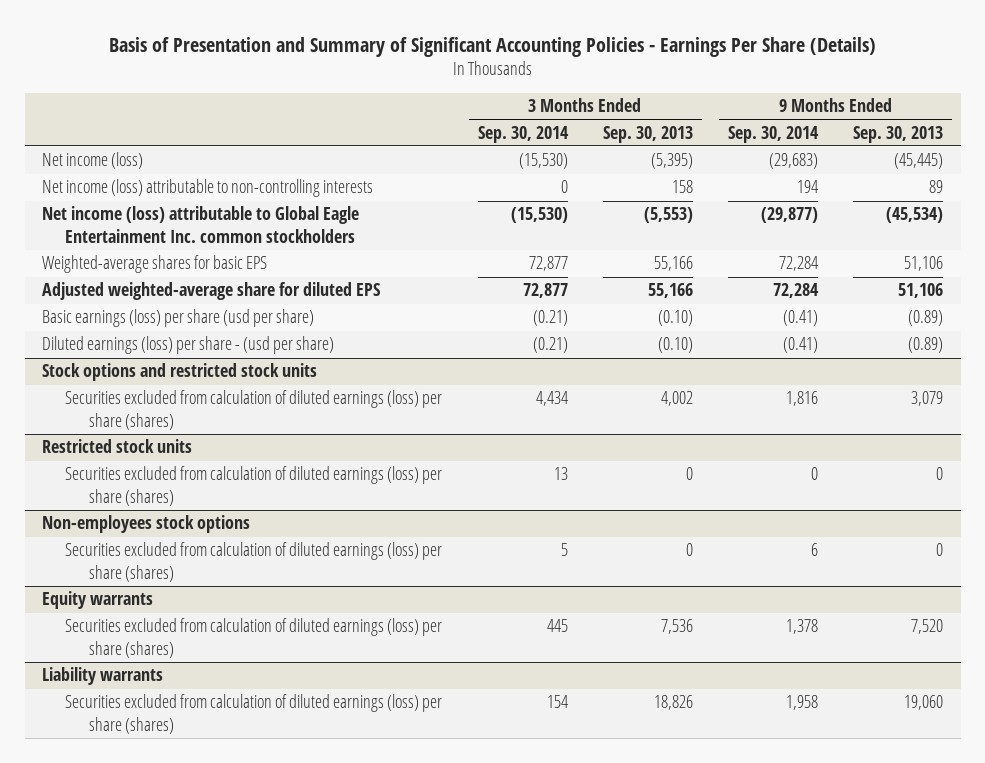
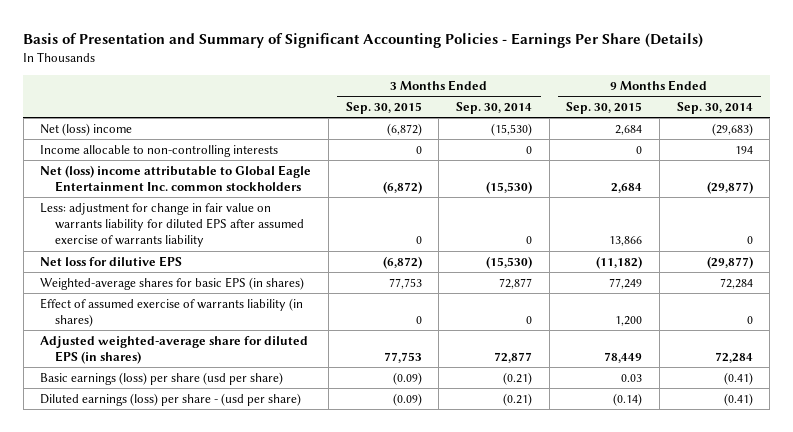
[602,125,693,143] Sep. 30, 2013 -> none
[853,125,944,143] Sep. 30, 2013 -> none
none -> [345,102,422,115] Sep. 30, 2015
none -> [566,102,643,115] Sep. 30, 2015
[42,152,144,170] Net income (loss) -> [40,122,133,136] Net (loss) income
[42,179,374,198] Net income (loss) attributable to non-controlling interests -> [40,144,279,157] Income allocable to non-controlling interests
[42,206,360,243] Net income (loss) attributable to Global Eagle Entertainment Inc. common stockholders -> [40,164,312,193] Net (loss) income attributable to Global Eagle Entertainment Inc. common stockholders
none -> [40,202,304,248] Less: adjustment for change in fair value on warrants liability for diluted EPS after assumed exercise of warrants liability
none -> [40,255,183,267] Net loss for dilutive EPS
[42,255,268,274] Weighted-average shares for basic EPS -> [40,276,305,290] Weighted-average shares for basic EPS (in shares)
none -> [40,297,304,328] Effect of assumed exercise of warrants liability (in shares)
[42,282,381,301] Adjusted weighted-average share for diluted EPS -> [40,335,309,365] Adjusted weighted-average share for diluted EPS (in shares)
[42,363,318,382] Stock options and restricted stock units -> none
[65,390,443,430] Securities excluded from calculation of diluted earnings (loss) per share (shares) -> none
[42,439,193,454] Restricted stock units -> none
[65,466,443,506] Securities excluded from calculation of diluted earnings (loss) per share (shares) -> none
[42,515,251,534] Non-employees stock options -> none
[65,542,443,582] Securities excluded from calculation of diluted earnings (loss) per share (shares) -> none
[42,591,154,610] Equity warrants -> none
[65,618,443,658] Securities excluded from calculation of diluted earnings (loss) per share (shares) -> none
[42,667,164,686] Liability warrants -> none
[65,694,443,734] Securities excluded from calculation of diluted earnings (loss) per share (shares) -> none

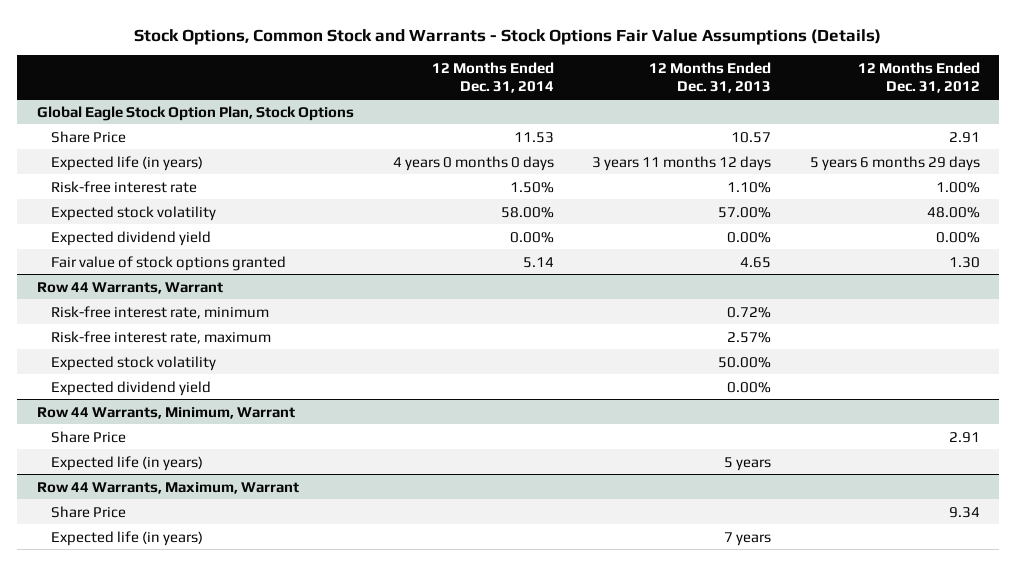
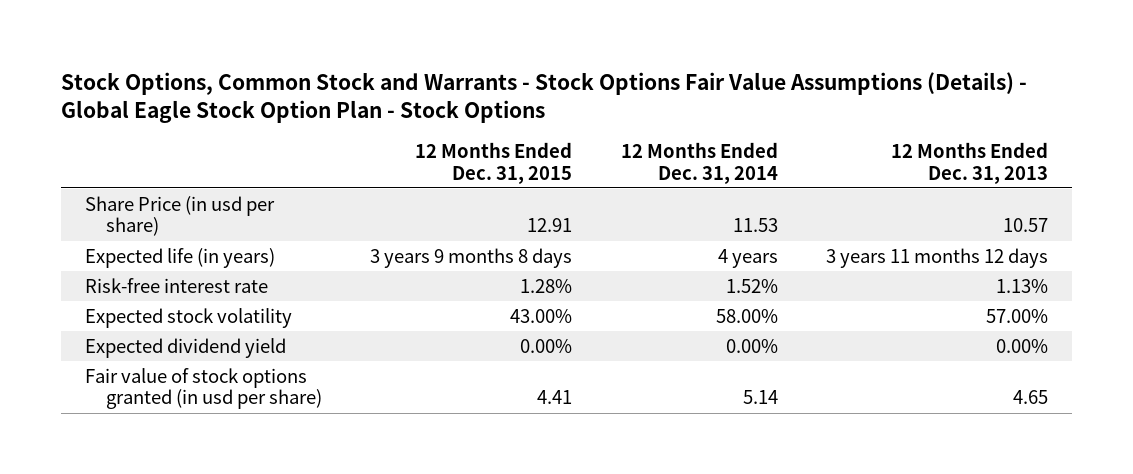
[134,28,882,45] Stock Options, Common Stock and Warrants - Stock Options Fair Value Assumptions (Details) -> [61,71,1028,124] Stock Options, Common Stock and Warrants - Stock Options Fair Value Assumptions (Details) - Global Eagle Stock Option Plan - Stock Options
[858,62,981,93] 12 Months Ended Dec. 31, 2012 -> none
none -> [415,142,573,184] 12 Months Ended Dec. 31, 2015
[36,105,354,121] Global Eagle Stock Option Plan, Stock Options -> none
[51,130,127,143] Share Price -> [85,195,276,237] Share Price (in usd per share)
[392,155,554,171] 4 years 0 months 0 days -> [717,248,778,268] 4 years
[509,181,554,193] 1.50% -> [725,278,778,293] 1.52%
[727,181,772,193] 1.10% -> [995,278,1048,293] 1.13%
[36,281,223,294] Row 44 Warrants, Warrant -> none
[51,305,270,319] Risk-free interest rate, minimum -> none
[51,330,272,344] Risk-free interest rate, maximum -> none
[51,355,217,371] Expected stock volatility -> none
[51,380,212,396] Expected dividend yield -> none
[36,406,295,419] Row 44 Warrants, Minimum, Warrant -> none
[51,430,127,443] Share Price -> none
[51,455,204,471] Expected life (in years) -> none
[36,481,299,494] Row 44 Warrants, Maximum, Warrant -> none
[51,505,127,518] Share Price -> none
[51,530,204,546] Expected life (in years) -> none
[51,255,287,271] Fair value of stock options granted -> [85,367,322,410] Fair value of stock options granted (in usd per share)

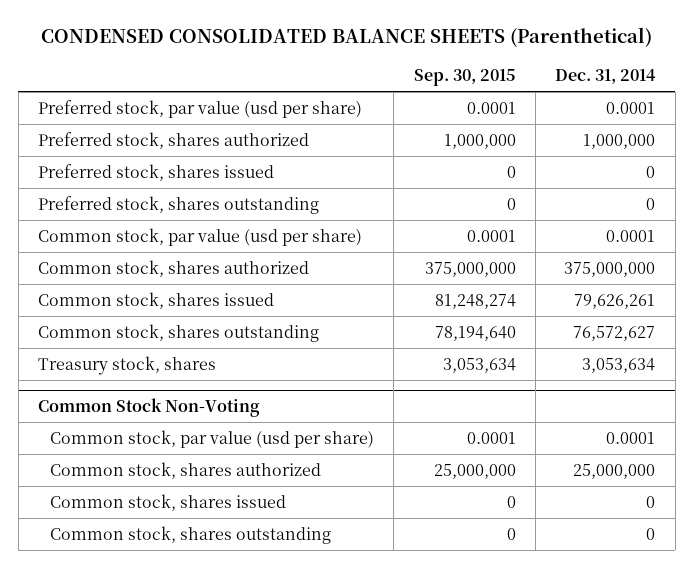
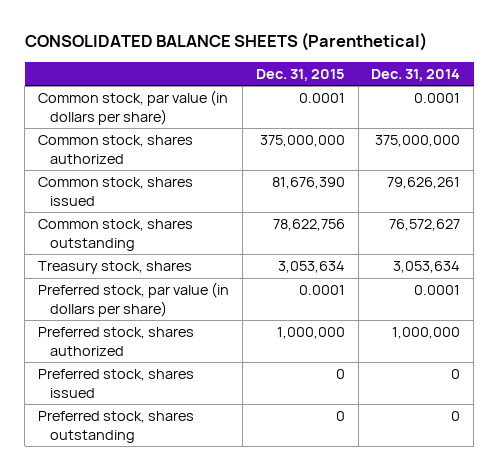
[40,27,652,48] CONDENSED CONSOLIDATED BALANCE SHEETS (Parenthetical) -> [24,32,427,52] CONSOLIDATED BALANCE SHEETS (Parenthetical)
[413,69,516,87] Sep. 30, 2015 -> none
none -> [255,68,345,81] Dec. 31, 2015
[38,99,363,118] Preferred stock, par value (usd per share) -> none
[38,227,363,246] Common stock, par value (usd per share) -> [38,90,229,125] Common stock, par value (in dollars per share)
[38,397,261,417] Common Stock Non-Voting -> none
[49,461,321,479] Common stock, shares authorized -> none
[49,493,286,511] Common stock, shares issued -> none
[49,525,331,544] Common stock, shares outstanding -> none
[49,429,374,448] Common stock, par value (usd per share) -> [38,282,230,317] Preferred stock, par value (in dollars per share)
[38,131,310,149] Preferred stock, shares authorized -> [38,327,195,356] Preferred stock, shares authorized
[38,163,275,181] Preferred stock, shares issued -> [38,369,195,398] Preferred stock, shares issued
[38,195,320,214] Preferred stock, shares outstanding -> [38,411,195,443] Preferred stock, shares outstanding

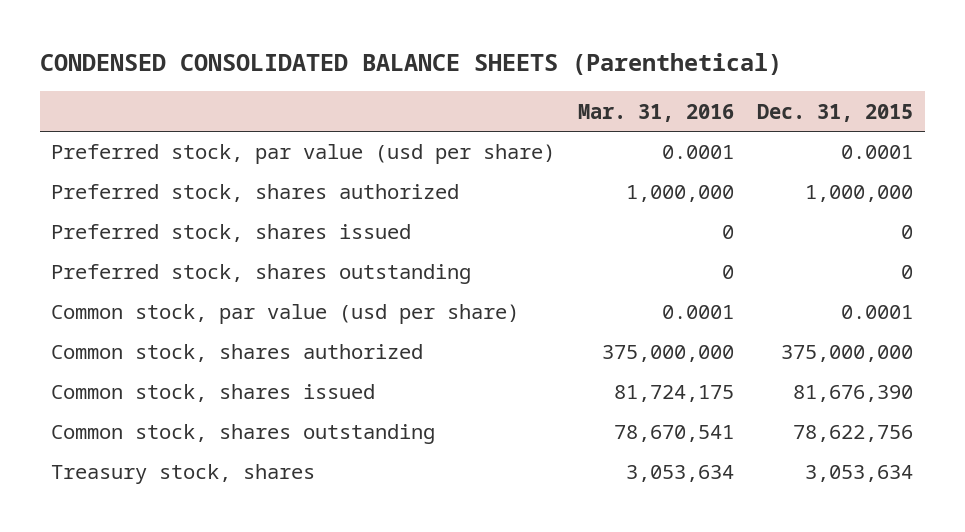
[24,32,427,52] CONSOLIDATED BALANCE SHEETS (Parenthetical) -> [39,53,782,76] CONDENSED CONSOLIDATED BALANCE SHEETS (Parenthetical)
[371,68,461,81] Dec. 31, 2014 -> none
none -> [578,103,735,122] Mar. 31, 2016
none -> [51,144,556,165] Preferred stock, par value (usd per share)
[38,327,195,356] Preferred stock, shares authorized -> [51,184,460,203] Preferred stock, shares authorized
[38,369,195,398] Preferred stock, shares issued -> [51,224,412,243] Preferred stock, shares issued
[38,411,195,443] Preferred stock, shares outstanding -> [51,264,472,285] Preferred stock, shares outstanding
[38,90,229,125] Common stock, par value (in dollars per share) -> [51,304,520,325] Common stock, par value (usd per share)
[38,282,230,317] Preferred stock, par value (in dollars per share) -> none

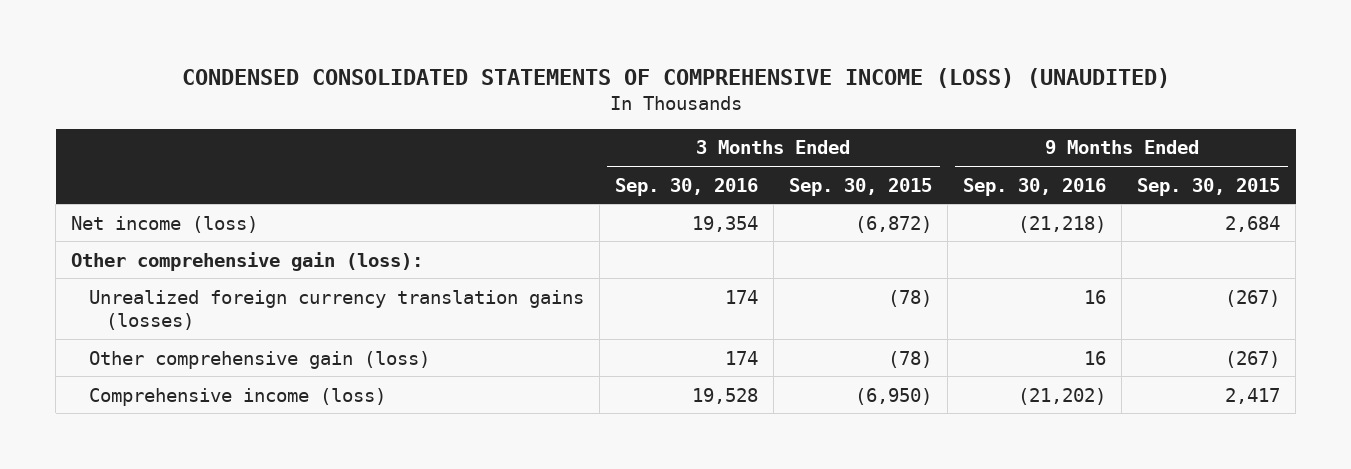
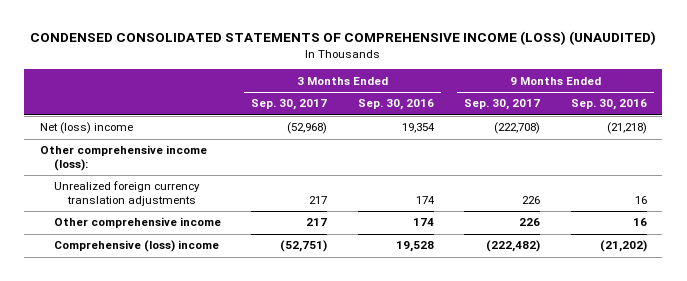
[788,177,932,196] Sep. 30, 2015 -> none
[1137,177,1281,196] Sep. 30, 2015 -> none
none -> [251,99,328,111] Sep. 30, 2017
none -> [464,99,541,111] Sep. 30, 2017
[71,215,259,233] Net income (loss) -> [39,122,133,135] Net (loss) income
[71,251,424,271] Other comprehensive gain (loss): -> [39,145,207,172] Other comprehensive income (loss):
[88,289,584,331] Unrealized foreign currency translation gains (losses) -> [53,181,200,207] Unrealized foreign currency translation adjustments
[88,350,430,369] Other comprehensive gain (loss) -> [53,217,221,229] Other comprehensive income
[88,387,386,406] Comprehensive income (loss) -> [53,240,219,253] Comprehensive (loss) income

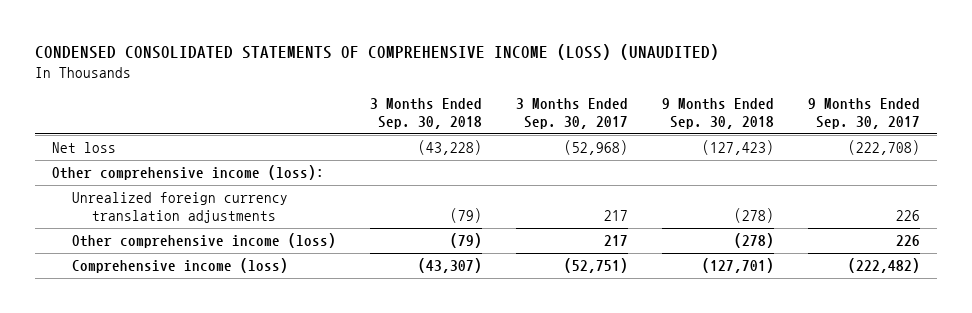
[357,99,434,111] Sep. 30, 2016 -> none
[570,99,647,111] Sep. 30, 2016 -> none
none -> [370,98,483,129] 3 Months Ended Sep. 30, 2018
none -> [662,98,775,129] 9 Months Ended Sep. 30, 2018
[39,122,133,135] Net (loss) income -> [52,142,117,154] Net loss
[53,217,221,229] Other comprehensive income -> [72,233,337,249] Other comprehensive income (loss)
[53,240,219,253] Comprehensive (loss) income -> [72,258,289,274] Comprehensive income (loss)

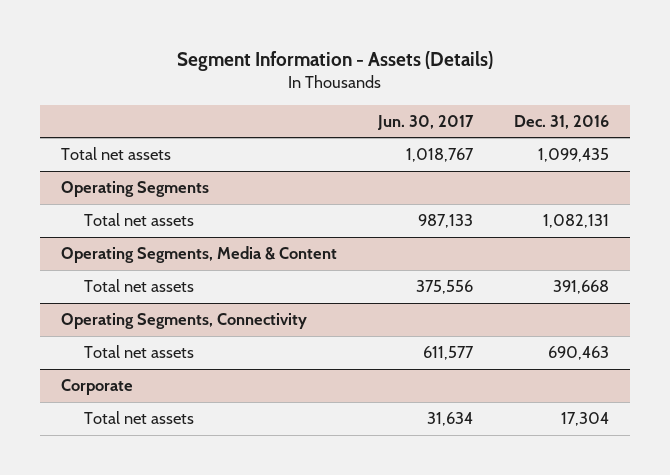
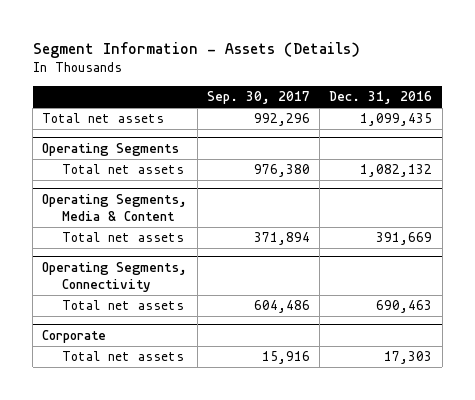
[376,114,474,130] Jun. 30, 2017 -> none
none -> [206,91,310,105] Sep. 30, 2017
[543,214,610,229] 1,082,131 -> [360,164,433,178] 1,082,132
[553,280,610,295] 391,668 -> [376,232,433,246] 391,669
[561,412,610,427] 17,304 -> [384,351,433,365] 17,303

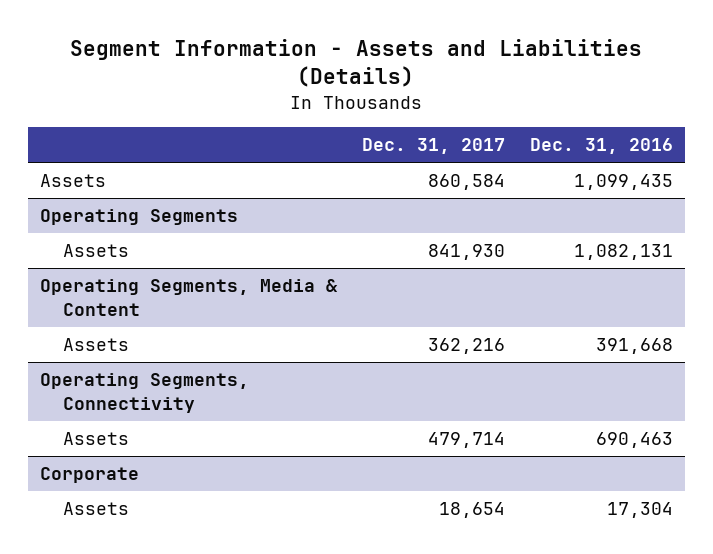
[32,41,360,58] Segment Information - Assets (Details) -> [70,39,643,88] Segment Information - Assets and Liabilities (Details)
[206,91,310,105] Sep. 30, 2017 -> none
none -> [361,138,505,155] Dec. 31, 2017
[42,113,165,124] Total net assets -> [40,174,107,188] Assets
[61,164,184,175] Total net assets -> [62,244,129,258] Assets
[360,164,433,178] 1,082,132 -> [573,244,673,261] 1,082,131
[61,232,184,243] Total net assets -> [62,338,129,352] Assets
[376,232,433,246] 391,669 -> [595,338,673,355] 391,668
[61,300,184,311] Total net assets -> [62,432,129,446] Assets
[61,351,184,362] Total net assets -> [62,502,129,516] Assets
[384,351,433,365] 17,303 -> [606,502,673,519] 17,304

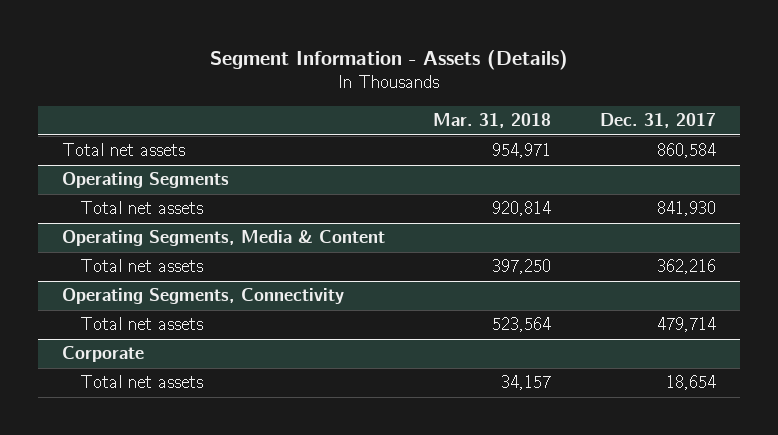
[70,39,643,88] Segment Information - Assets and Liabilities (Details) -> [209,50,568,71] Segment Information - Assets (Details)
[529,138,673,155] Dec. 31, 2016 -> none
none -> [433,113,552,129] Mar. 31, 2018
[40,174,107,188] Assets -> [62,143,186,157] Total net assets
[62,244,129,258] Assets -> [80,201,204,215] Total net assets
[62,338,129,352] Assets -> [80,259,204,273] Total net assets
[62,432,129,446] Assets -> [80,317,204,331] Total net assets
[62,502,129,516] Assets -> [80,375,204,389] Total net assets

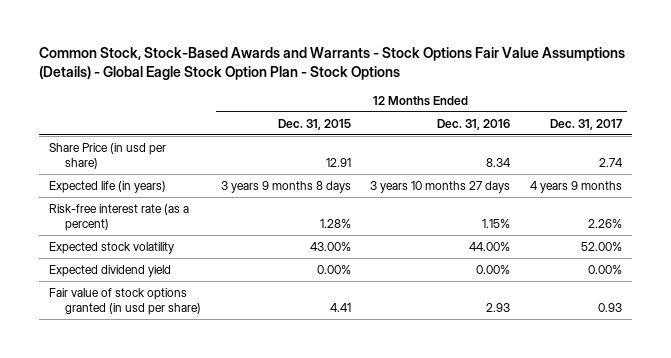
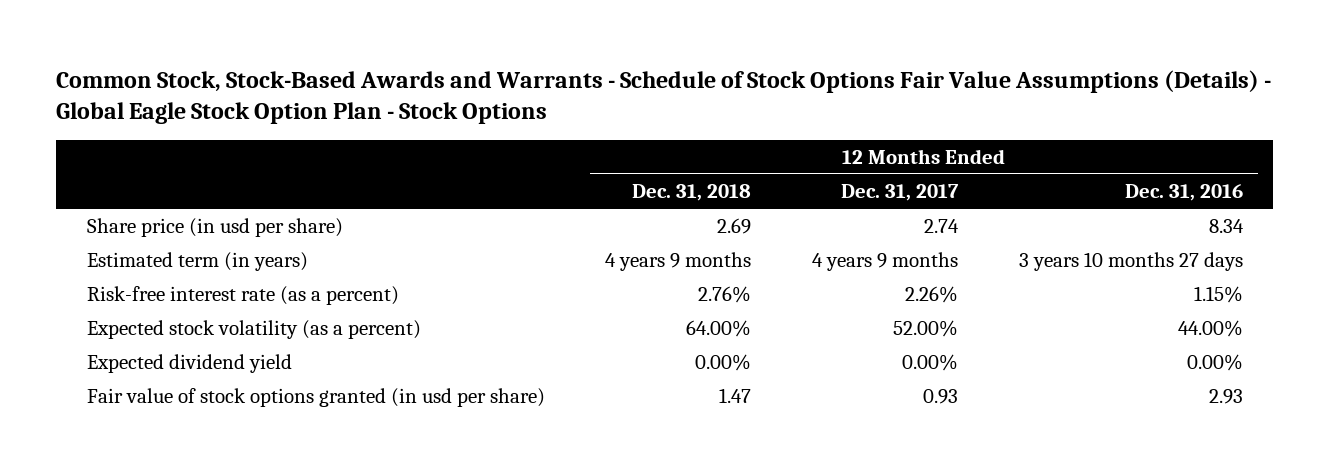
[38,46,625,80] Common Stock, Stock-Based Awards and Warrants - Stock Options Fair Value Assumptions (Details) - Global Eagle Stock Option Plan - Stock Options -> [56,69,1272,125] Common Stock, Stock-Based Awards and Warrants - Schedule of Stock Options Fair Value Assumptions (Details) - Global Eagle Stock Option Plan - Stock Options
[277,118,351,130] Dec. 31, 2015 -> none
none -> [632,183,752,201] Dec. 31, 2018
[48,142,166,169] Share Price (in usd per share) -> [86,217,343,237] Share price (in usd per share)
[48,180,166,193] Expected life (in years) -> [86,251,308,271] Estimated term (in years)
[48,241,174,254] Expected stock volatility -> [86,319,421,339] Expected stock volatility (as a percent)

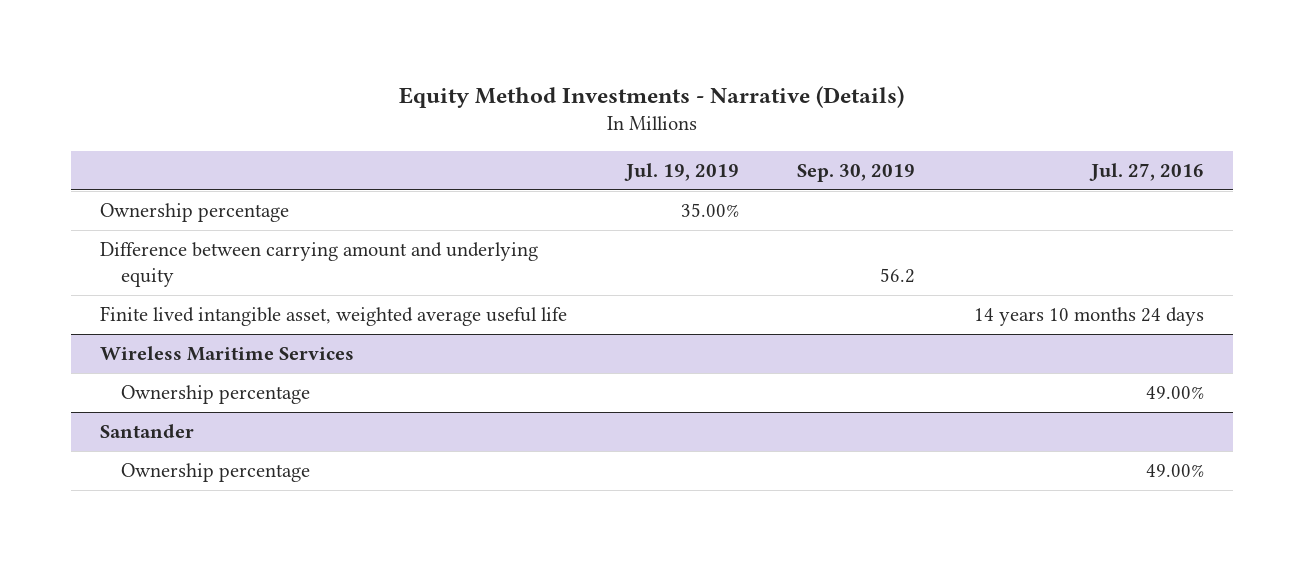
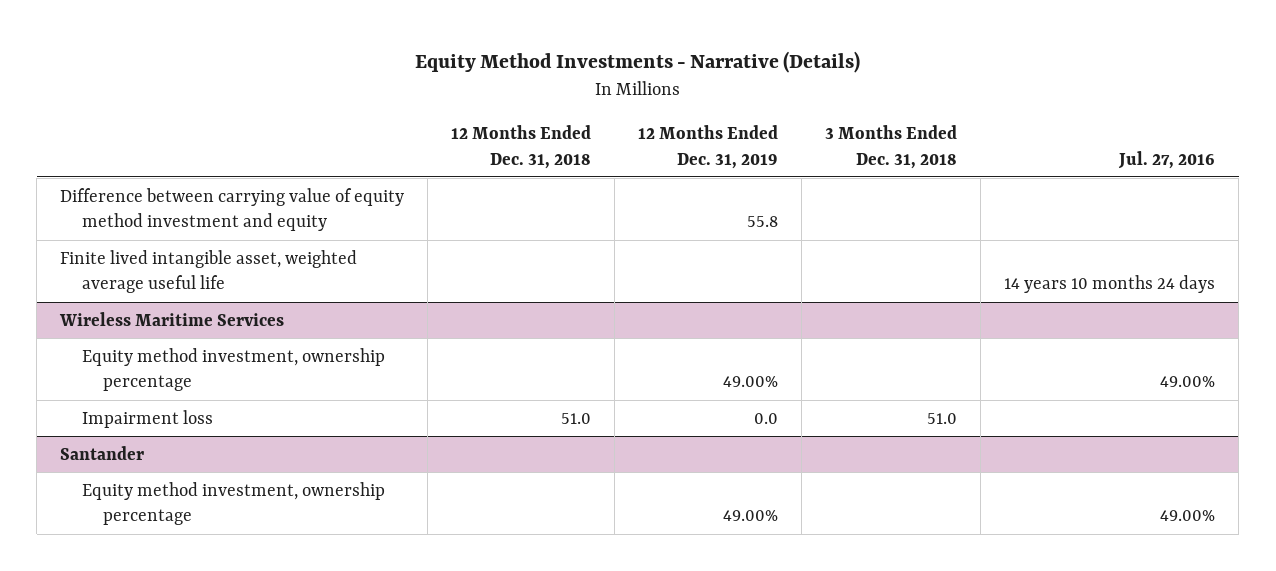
[623,162,739,181] Jul. 19, 2019 -> none
[797,163,916,182] Sep. 30, 2019 -> none
none -> [451,125,592,169] 12 Months Ended Dec. 31, 2018
none -> [638,125,779,169] 12 Months Ended Dec. 31, 2019
none -> [825,125,958,169] 3 Months Ended Dec. 31, 2018
[100,203,290,223] Ownership percentage -> none
[100,242,539,287] Difference between carrying amount and underlying equity -> [60,187,405,232] Difference between carrying value of equity method investment and equity
[121,385,311,405] Ownership percentage -> [81,347,385,392] Equity method investment, ownership percentage
none -> [81,409,213,428] Impairment loss
[121,463,311,483] Ownership percentage -> [81,481,385,526] Equity method investment, ownership percentage

